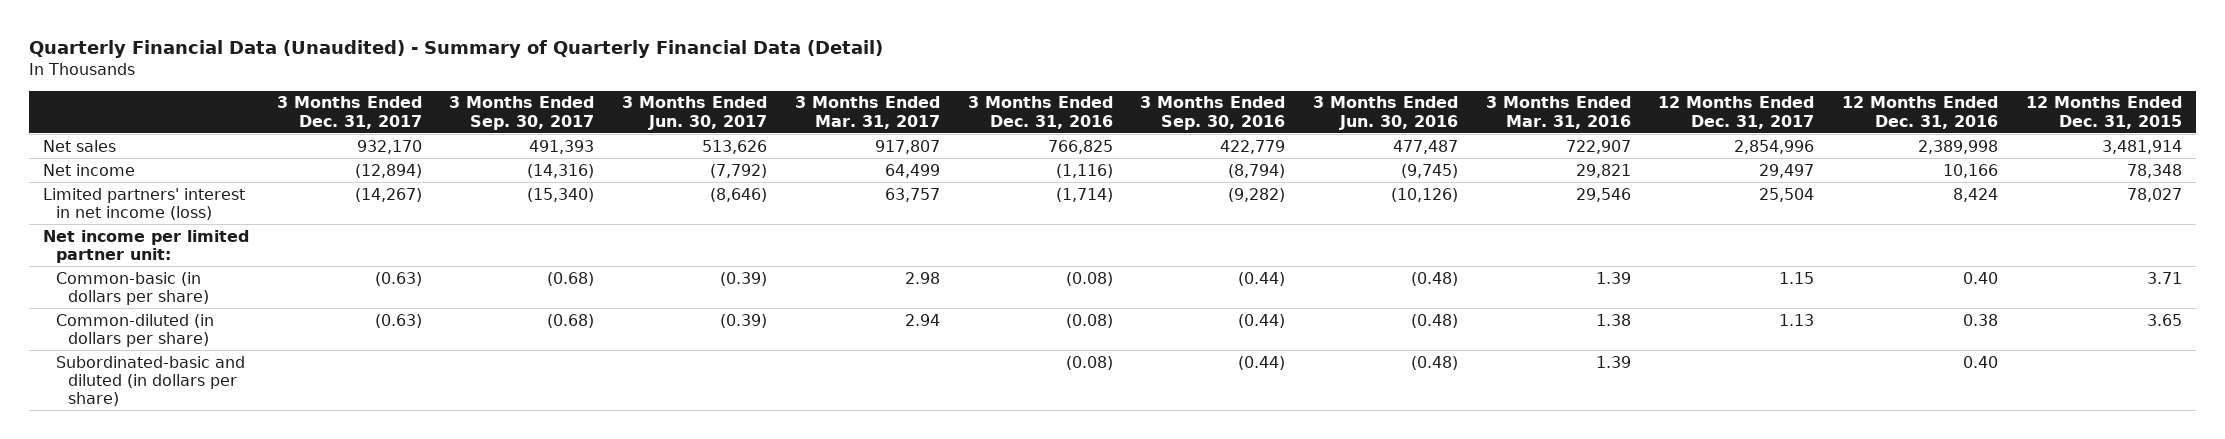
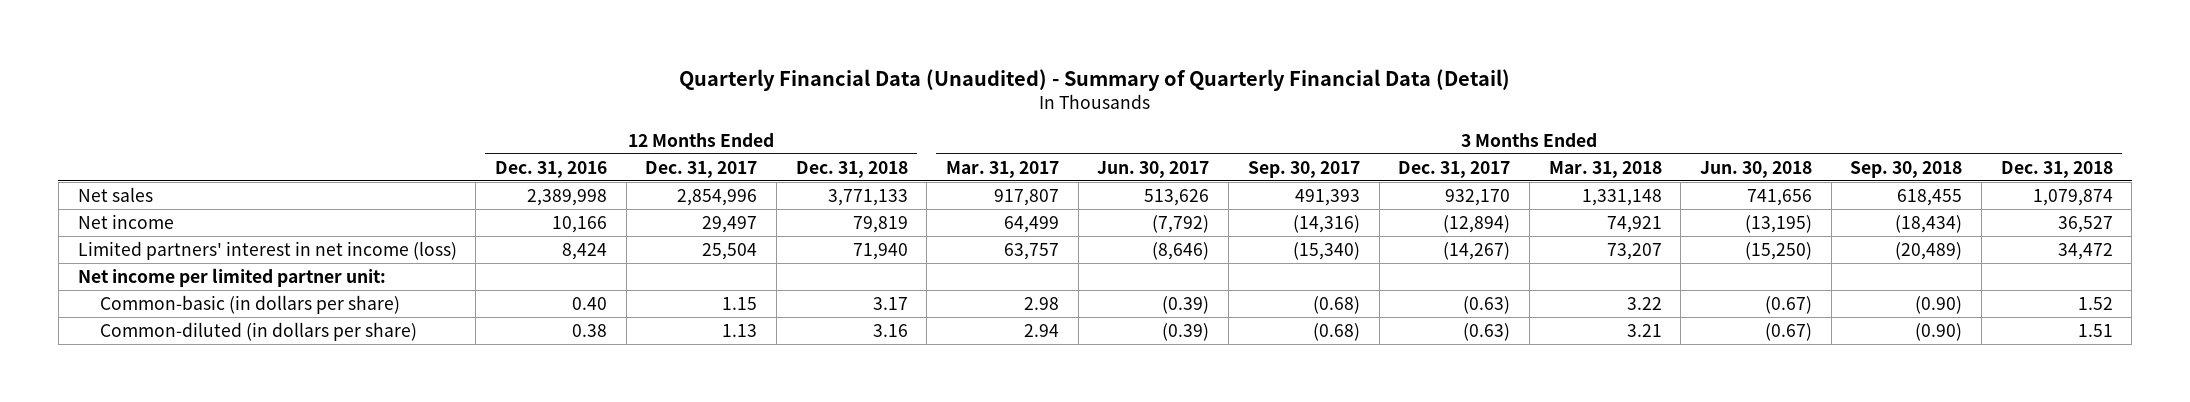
[967,96,1113,129] 3 Months Ended Dec. 31, 2016 -> none
[1140,96,1286,130] 3 Months Ended Sep. 30, 2016 -> none
[1312,96,1458,130] 3 Months Ended Jun. 30, 2016 -> none
[1485,96,1631,129] 3 Months Ended Mar. 31, 2016 -> none
[2025,96,2182,129] 12 Months Ended Dec. 31, 2015 -> none
none -> [795,160,908,178] Dec. 31, 2018
none -> [1548,160,1662,178] Mar. 31, 2018
none -> [1700,160,1813,178] Jun. 30, 2018
none -> [1850,160,1963,178] Sep. 30, 2018
none -> [2000,160,2113,178] Dec. 31, 2018
[55,355,245,407] Subordinated-basic and diluted (in dollars per share) -> none

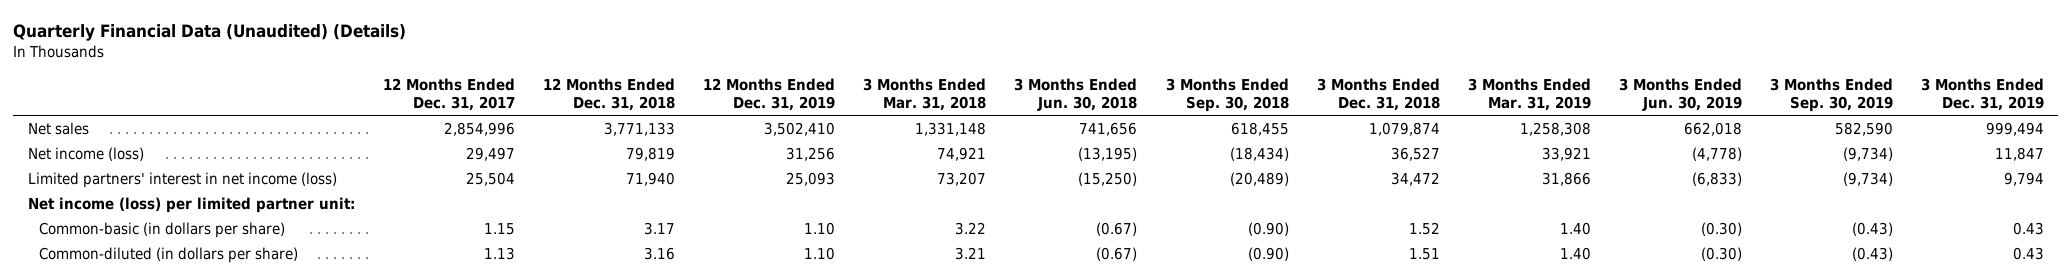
[679,68,1511,91] Quarterly Financial Data (Unaudited) - Summary of Quarterly Financial Data (Detail) -> [13,23,407,41] Quarterly Financial Data (Unaudited) (Details)
[494,160,607,178] Dec. 31, 2016 -> none
[946,160,1060,178] Mar. 31, 2017 -> none
[1097,160,1210,178] Jun. 30, 2017 -> none
[1247,160,1360,178] Sep. 30, 2017 -> none
[1398,160,1511,178] Dec. 31, 2017 -> none
none -> [703,77,836,111] 12 Months Ended Dec. 31, 2019
none -> [1467,77,1591,111] 3 Months Ended Mar. 31, 2019
none -> [1619,77,1743,111] 3 Months Ended Jun. 30, 2019
none -> [1770,77,1894,112] 3 Months Ended Sep. 30, 2019
none -> [1921,77,2045,111] 3 Months Ended Dec. 31, 2019
[77,213,174,229] Net income -> [27,146,144,161] Net income (loss)
[77,267,386,287] Net income per limited partner unit: -> [27,196,355,213] Net income (loss) per limited partner unit:

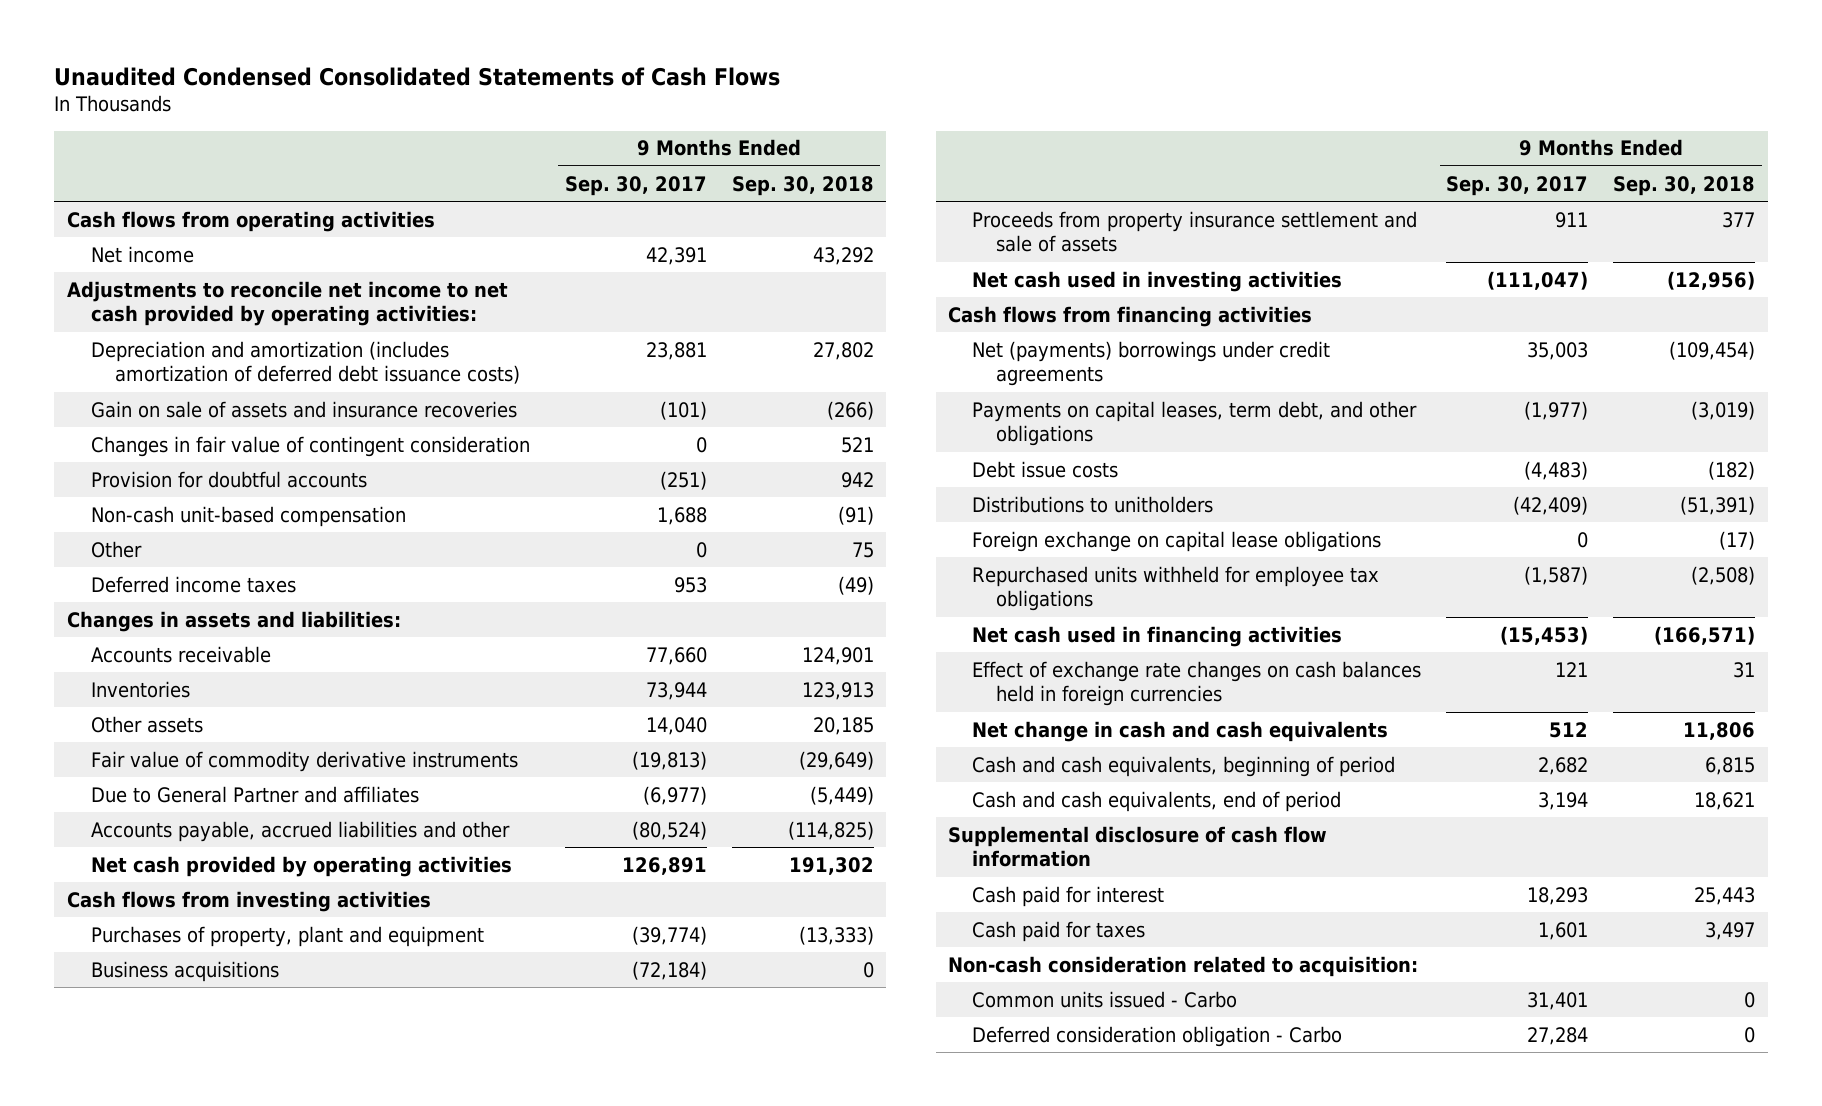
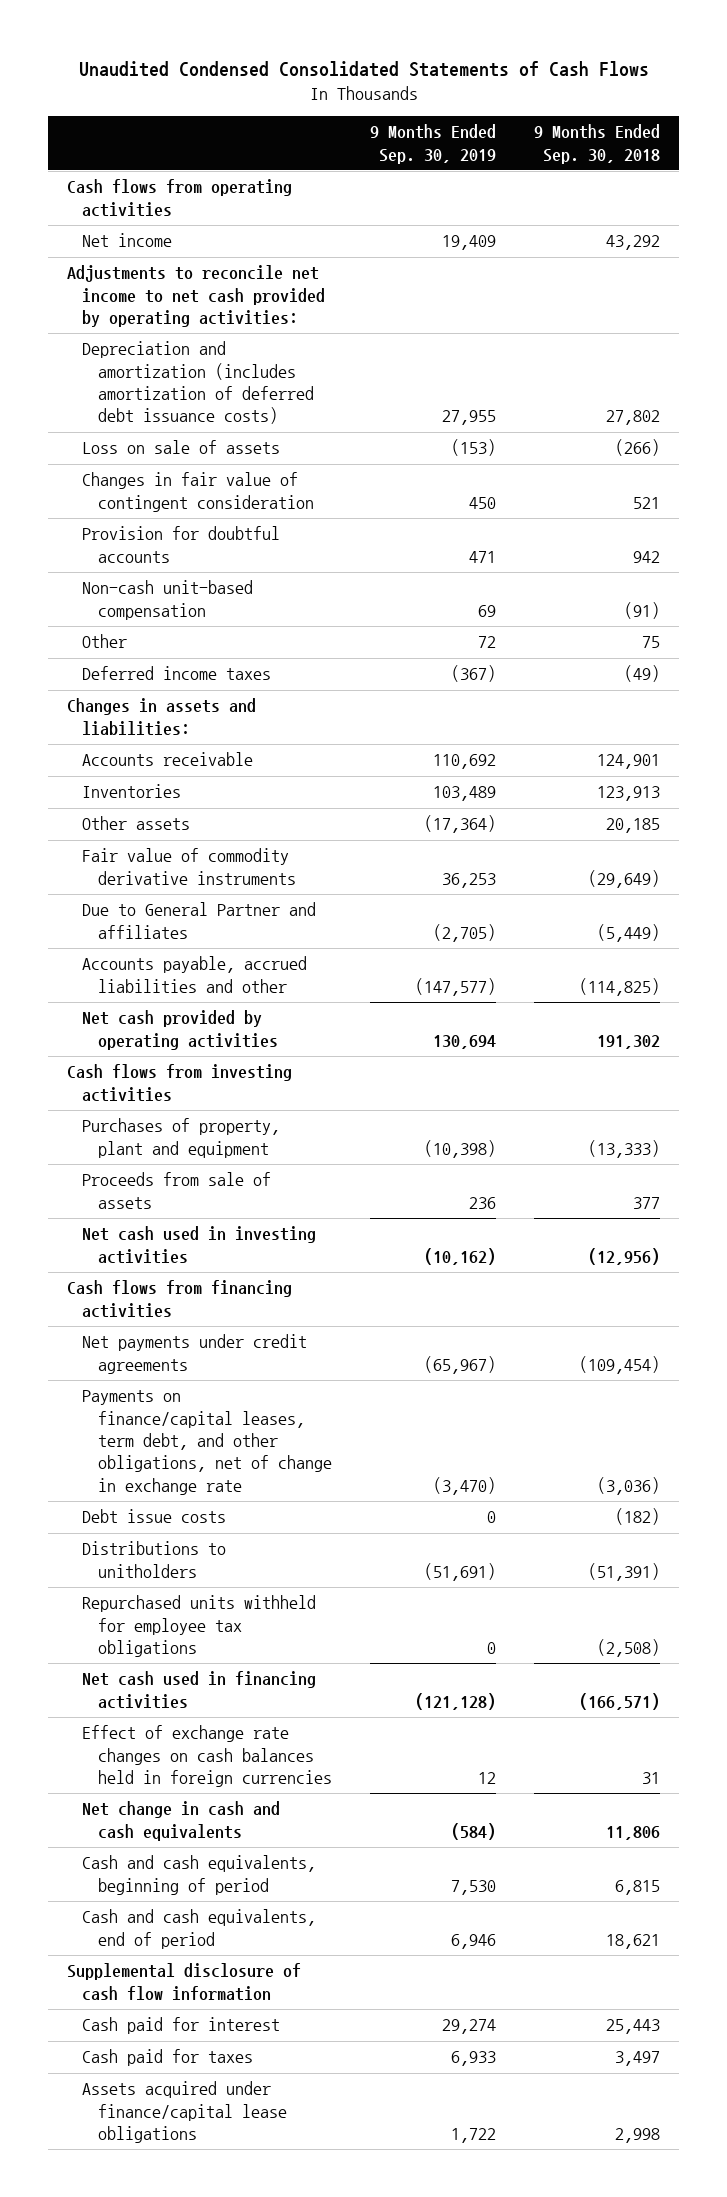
[564,175,707,196] Sep. 30, 2017 -> none
none -> [370,124,497,164] 9 Months Ended Sep. 30, 2019
[90,400,517,418] Gain on sale of assets and insurance recoveries -> [82,440,281,455] Loss on sale of assets
[90,960,279,982] Business acquisitions -> none
[972,210,1418,253] Proceeds from property insurance settlement and sale of assets -> [82,1172,272,1209] Proceeds from sale of assets
[972,340,1331,387] Net (payments) borrowings under credit agreements -> [82,1334,308,1374] Net payments under credit agreements
[972,400,1418,447] Payments on capital leases, term debt, and other obligations -> [82,1390,332,1495] Payments on finance/capital leases, term debt, and other obligations, net of change in exchange rate
[1691,400,1756,420] (3,019) -> [597,1476,661,1495] (3,036)
[972,530,1382,552] Foreign exchange on capital lease obligations -> none
[948,955,1419,977] Non-cash consideration related to acquisition: -> none
[972,990,1238,1008] Common units issued - Carbo -> none
[972,1025,1343,1047] Deferred consideration obligation - Carbo -> none
none -> [82,2081,287,2144] Assets acquired under finance/capital lease obligations

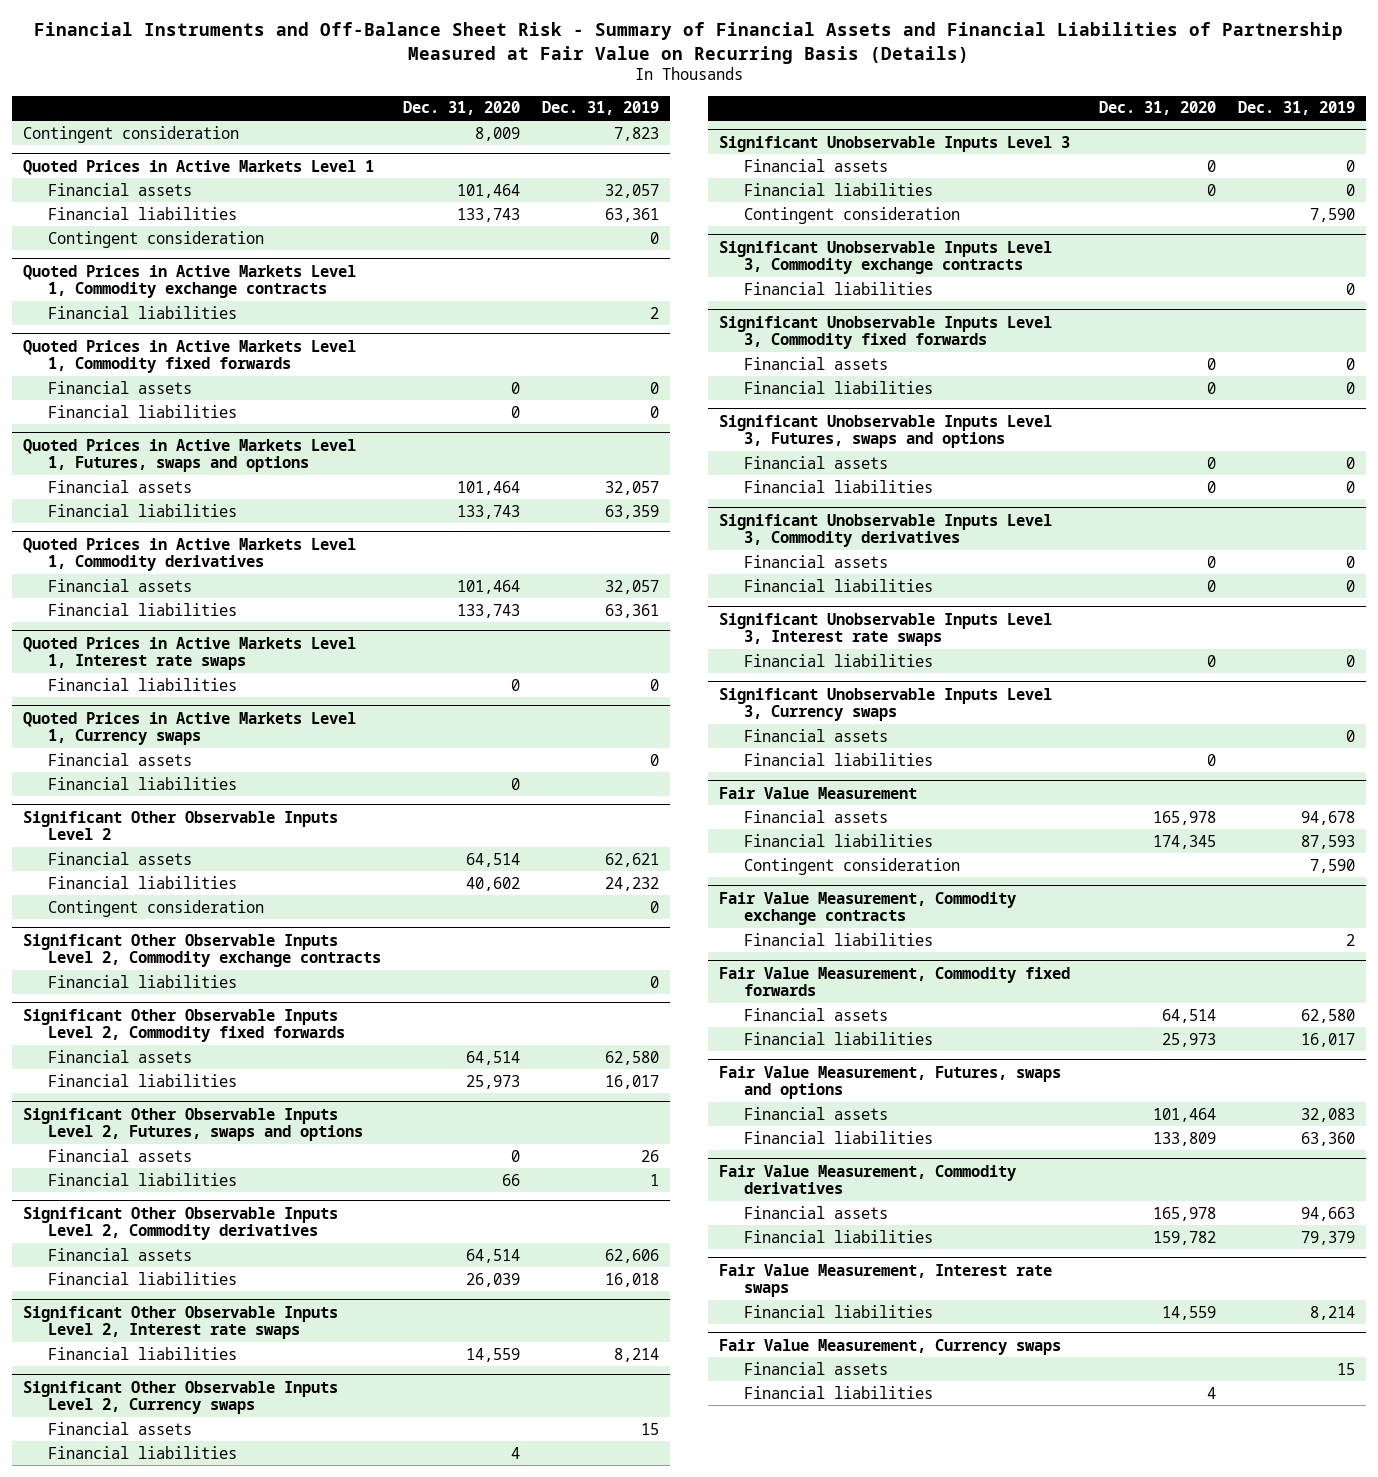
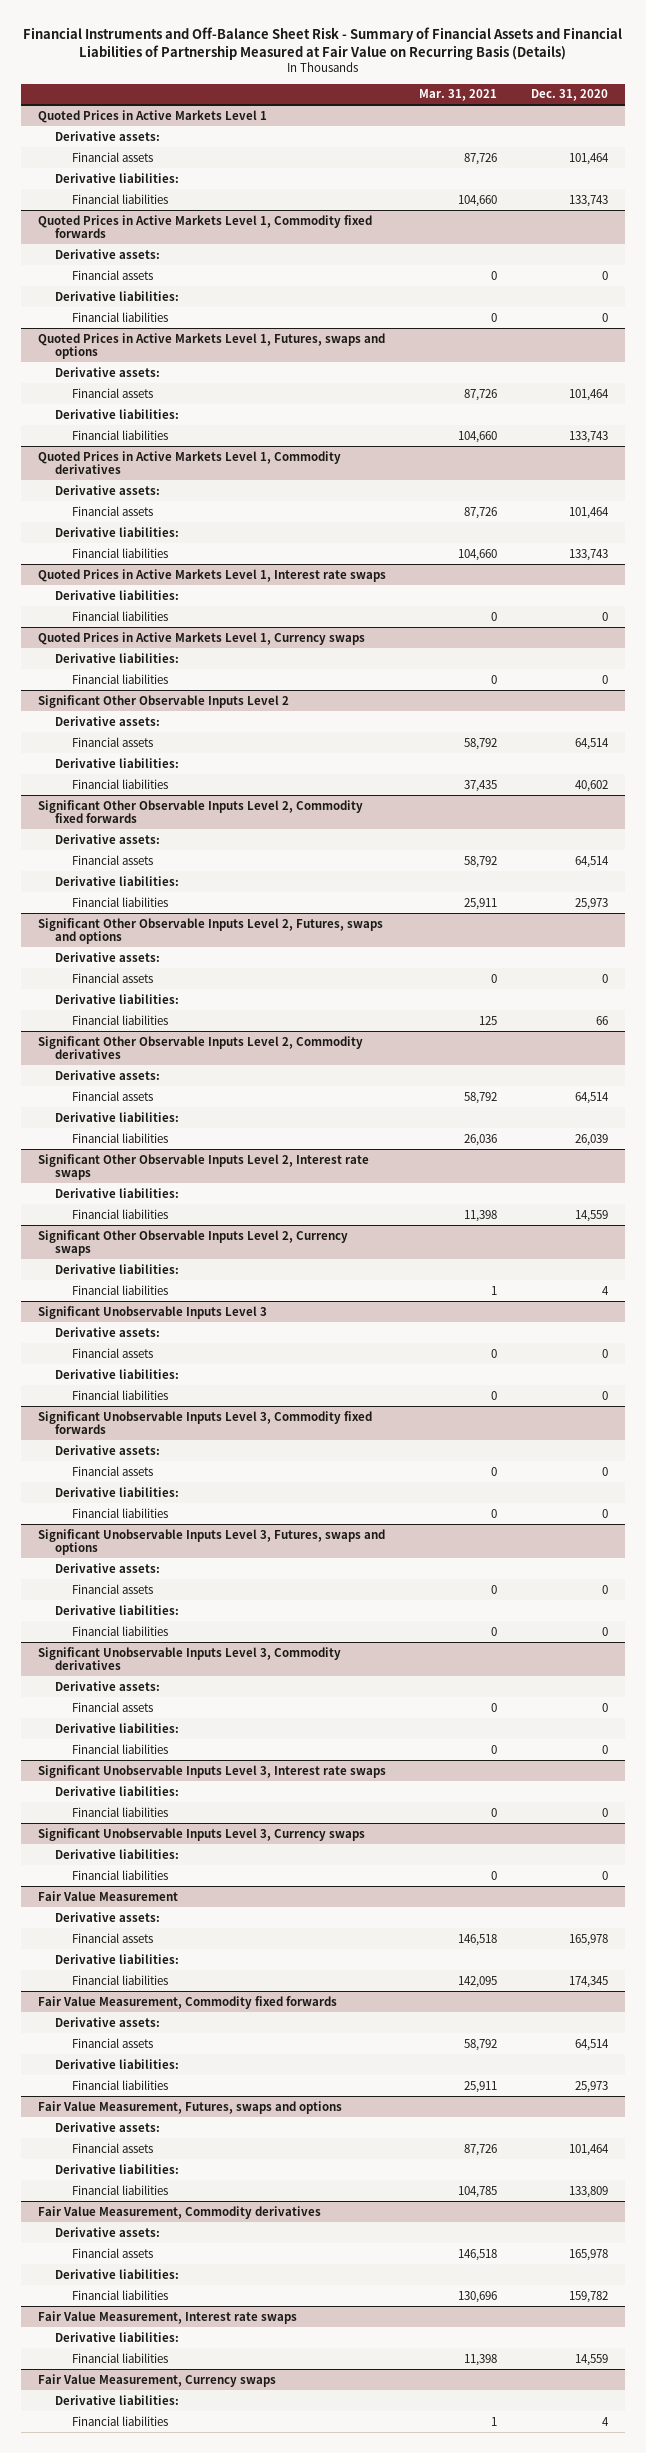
[541,101,659,116] Dec. 31, 2019 -> none
none -> [419,89,498,102] Mar. 31, 2021
[23,125,240,143] Contingent consideration -> none
none -> [55,130,161,141] Derivative assets:
none -> [55,172,180,183] Derivative liabilities:
[47,230,264,248] Contingent consideration -> none
[23,264,357,299] Quoted Prices in Active Markets Level 1, Commodity exchange contracts -> none
[47,305,237,319] Financial liabilities -> none
none -> [55,248,161,259] Derivative assets:
none -> [55,290,180,301] Derivative liabilities:
none -> [55,366,161,377] Derivative assets:
none -> [55,408,180,419] Derivative liabilities:
none -> [55,484,161,495] Derivative assets:
none -> [55,526,180,537] Derivative liabilities:
none -> [55,589,180,600] Derivative liabilities:
[47,752,192,766] Financial assets -> none
none -> [55,652,180,663] Derivative liabilities:
none -> [55,715,161,726] Derivative assets:
none -> [55,757,180,768] Derivative liabilities:
[47,899,264,917] Contingent consideration -> none
[23,933,381,968] Significant Other Observable Inputs Level 2, Commodity exchange contracts -> none
[47,974,237,988] Financial liabilities -> none
none -> [55,833,161,844] Derivative assets:
none -> [55,875,180,886] Derivative liabilities:
none -> [55,951,161,962] Derivative assets:
none -> [55,993,180,1004] Derivative liabilities:
none -> [55,1069,161,1080] Derivative assets:
none -> [55,1111,180,1122] Derivative liabilities:
none -> [55,1187,180,1198] Derivative liabilities:
[47,1421,192,1435] Financial assets -> none
none -> [55,1263,180,1274] Derivative liabilities:
none -> [55,1326,161,1337] Derivative assets:
none -> [55,1368,180,1379] Derivative liabilities:
[743,206,960,224] Contingent consideration -> none
[719,240,1053,275] Significant Unobservable Inputs Level 3, Commodity exchange contracts -> none
[743,281,933,295] Financial liabilities -> none
none -> [55,1444,161,1455] Derivative assets:
none -> [55,1486,180,1497] Derivative liabilities:
none -> [55,1562,161,1573] Derivative assets:
none -> [55,1604,180,1615] Derivative liabilities:
none -> [55,1680,161,1691] Derivative assets:
none -> [55,1722,180,1733] Derivative liabilities:
none -> [55,1785,180,1796] Derivative liabilities:
[743,728,888,742] Financial assets -> none
none -> [55,1848,180,1859] Derivative liabilities:
none -> [55,1911,161,1922] Derivative assets:
none -> [55,1953,180,1964] Derivative liabilities:
[743,857,960,875] Contingent consideration -> none
[719,891,1017,926] Fair Value Measurement, Commodity exchange contracts -> none
[743,932,933,946] Financial liabilities -> none
none -> [55,2016,161,2027] Derivative assets:
none -> [55,2058,180,2069] Derivative liabilities:
none -> [55,2121,161,2132] Derivative assets:
none -> [55,2163,180,2174] Derivative liabilities:
none -> [55,2226,161,2237] Derivative assets:
none -> [55,2268,180,2279] Derivative liabilities:
none -> [55,2331,180,2342] Derivative liabilities:
[743,1361,888,1375] Financial assets -> none
none -> [55,2394,180,2405] Derivative liabilities:

